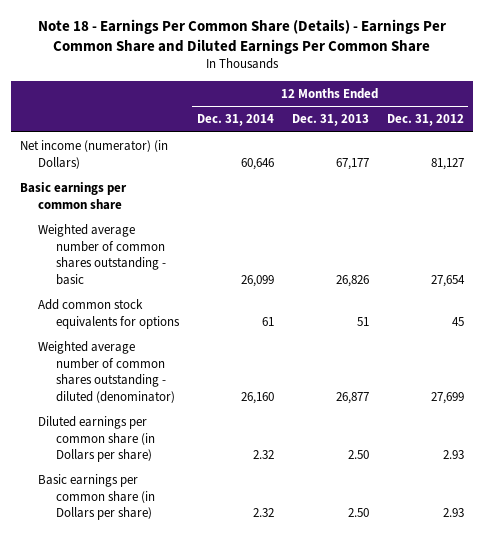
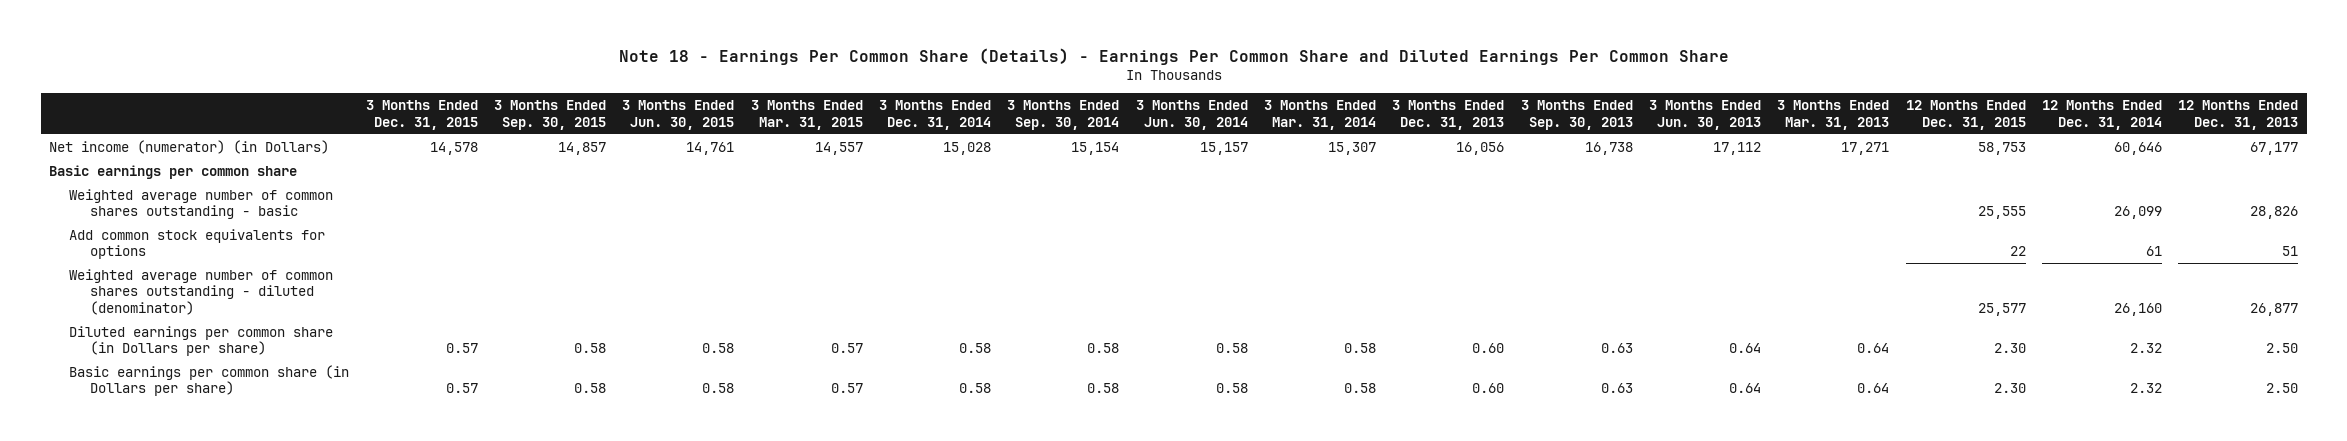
[386,114,464,127] Dec. 31, 2012 -> none
none -> [365,100,478,130] 3 Months Ended Dec. 31, 2015
none -> [493,100,606,130] 3 Months Ended Sep. 30, 2015
none -> [622,100,735,130] 3 Months Ended Jun. 30, 2015
none -> [750,100,863,130] 3 Months Ended Mar. 31, 2015
none -> [878,100,991,130] 3 Months Ended Dec. 31, 2014
none -> [1007,100,1120,130] 3 Months Ended Sep. 30, 2014
none -> [1135,100,1248,130] 3 Months Ended Jun. 30, 2014
none -> [1264,100,1377,130] 3 Months Ended Mar. 31, 2014
none -> [1392,100,1505,130] 3 Months Ended Dec. 31, 2013
none -> [1520,100,1633,130] 3 Months Ended Sep. 30, 2013
none -> [1649,100,1762,130] 3 Months Ended Jun. 30, 2013
none -> [1777,100,1890,130] 3 Months Ended Mar. 31, 2013
none -> [1905,100,2026,130] 12 Months Ended Dec. 31, 2015
[335,274,369,287] 26,826 -> [2250,206,2299,220] 28,826

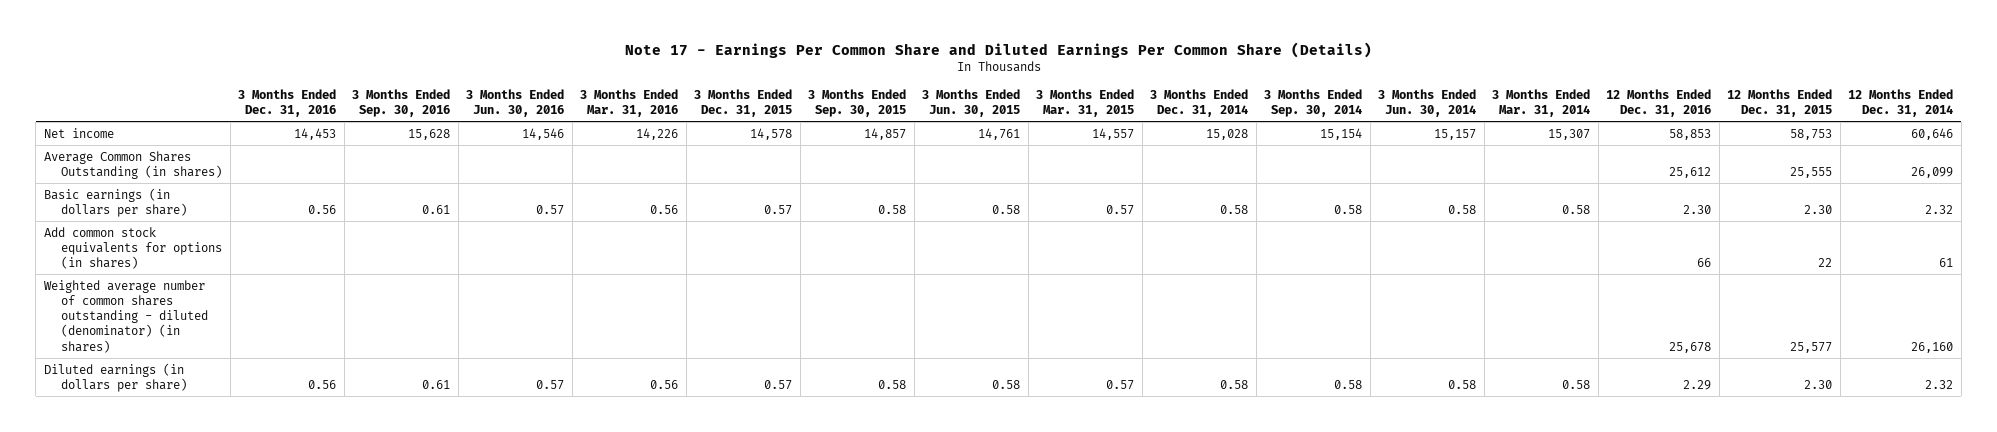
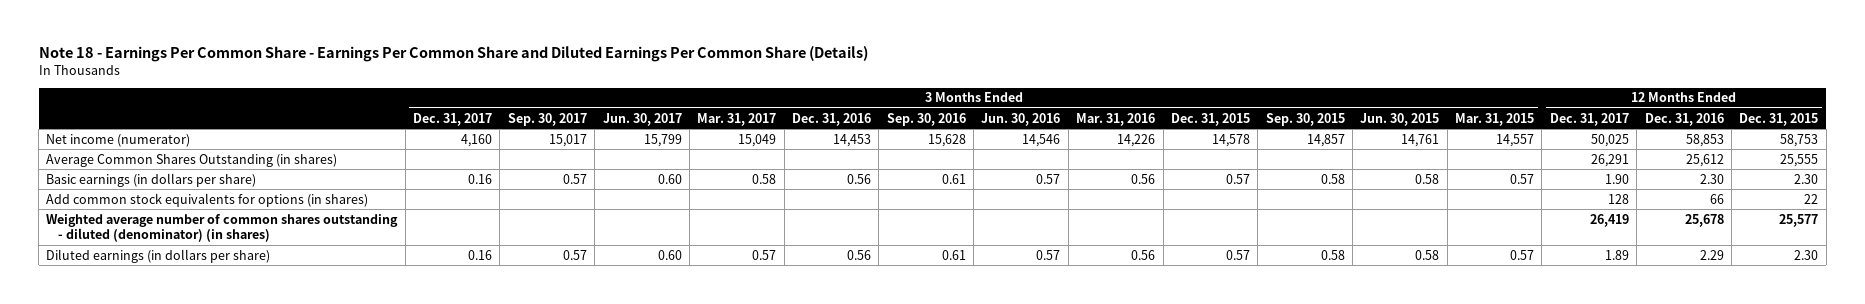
[624,41,1372,58] Note 17 - Earnings Per Common Share and Diluted Earnings Per Common Share (Details) -> [38,46,868,63] Note 18 - Earnings Per Common Share - Earnings Per Common Share and Diluted Earnings Per Common Share (Details)
[1150,89,1249,118] 3 Months Ended Dec. 31, 2014 -> none
[1264,89,1363,118] 3 Months Ended Sep. 30, 2014 -> none
[1378,89,1477,118] 3 Months Ended Jun. 30, 2014 -> none
[1492,89,1591,118] 3 Months Ended Mar. 31, 2014 -> none
[1848,89,1954,118] 12 Months Ended Dec. 31, 2014 -> none
none -> [413,112,493,126] Dec. 31, 2017
none -> [507,112,587,126] Sep. 30, 2017
none -> [602,112,682,126] Jun. 30, 2017
none -> [697,112,777,126] Mar. 31, 2017
none -> [1549,112,1629,126] Dec. 31, 2017
[43,127,114,138] Net income -> [46,133,191,147] Net income (numerator)

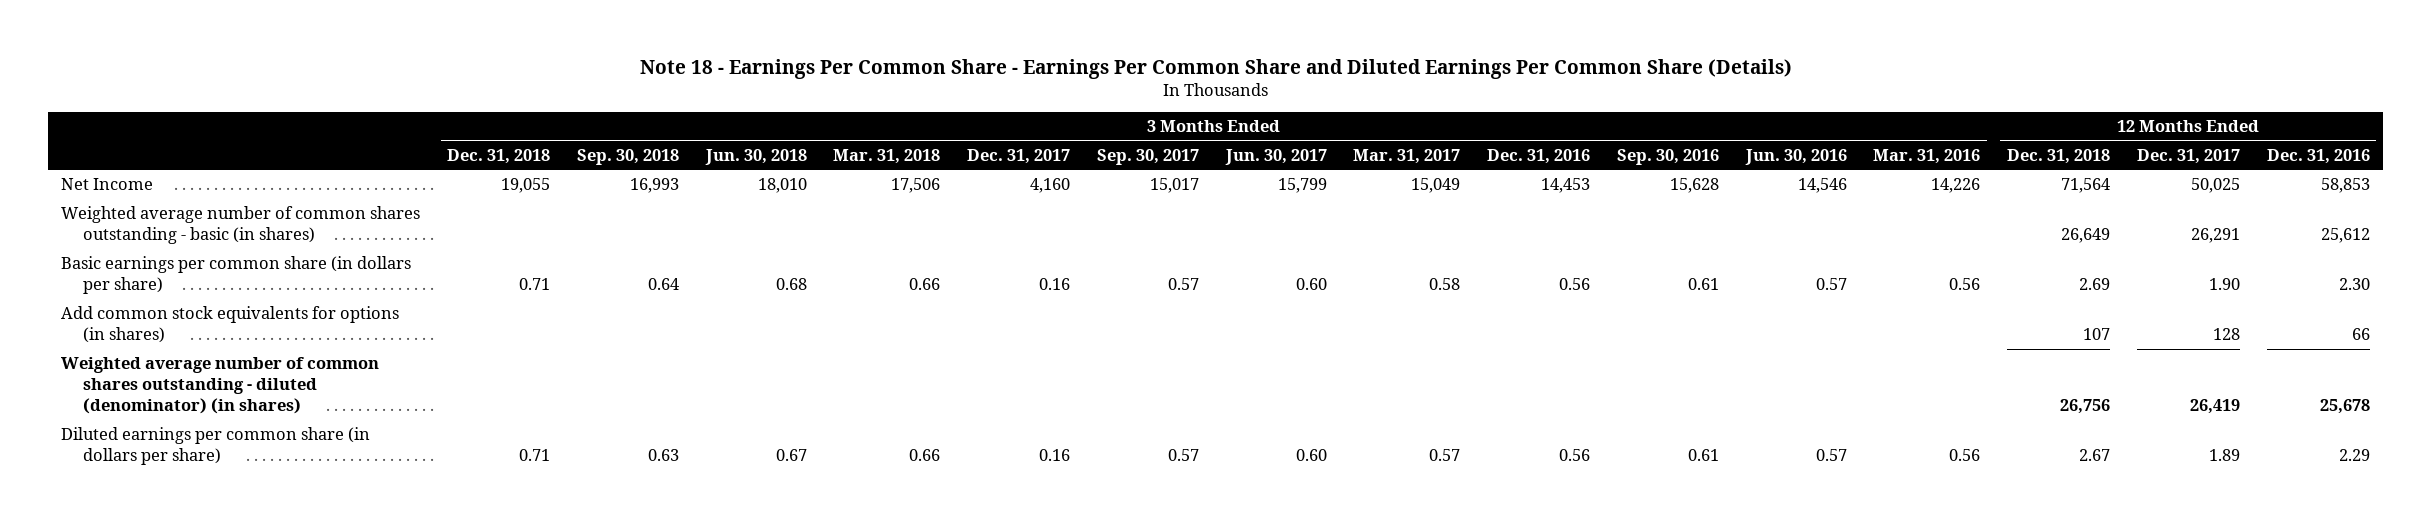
[1170,112,1250,126] Dec. 31, 2015 -> none
[1265,112,1345,126] Sep. 30, 2015 -> none
[1360,112,1440,126] Jun. 30, 2015 -> none
[1455,112,1535,126] Mar. 31, 2015 -> none
[1739,112,1819,126] Dec. 31, 2015 -> none
none -> [447,148,551,164] Dec. 31, 2018
none -> [576,148,679,165] Sep. 30, 2018
none -> [704,148,807,165] Jun. 30, 2018
none -> [833,148,941,164] Mar. 31, 2018
none -> [2007,148,2111,164] Dec. 31, 2018
[46,133,191,147] Net income (numerator) -> [61,178,154,191] Net Income
[46,153,338,167] Average Common Shares Outstanding (in shares) -> [61,206,421,245] Weighted average number of common shares outstanding - basic (in shares)
[46,172,257,187] Basic earnings (in dollars per share) -> [61,256,412,295] Basic earnings per common share (in dollars per share)
[46,248,271,263] Diluted earnings (in dollars per share) -> [61,427,371,466] Diluted earnings per common share (in dollars per share)

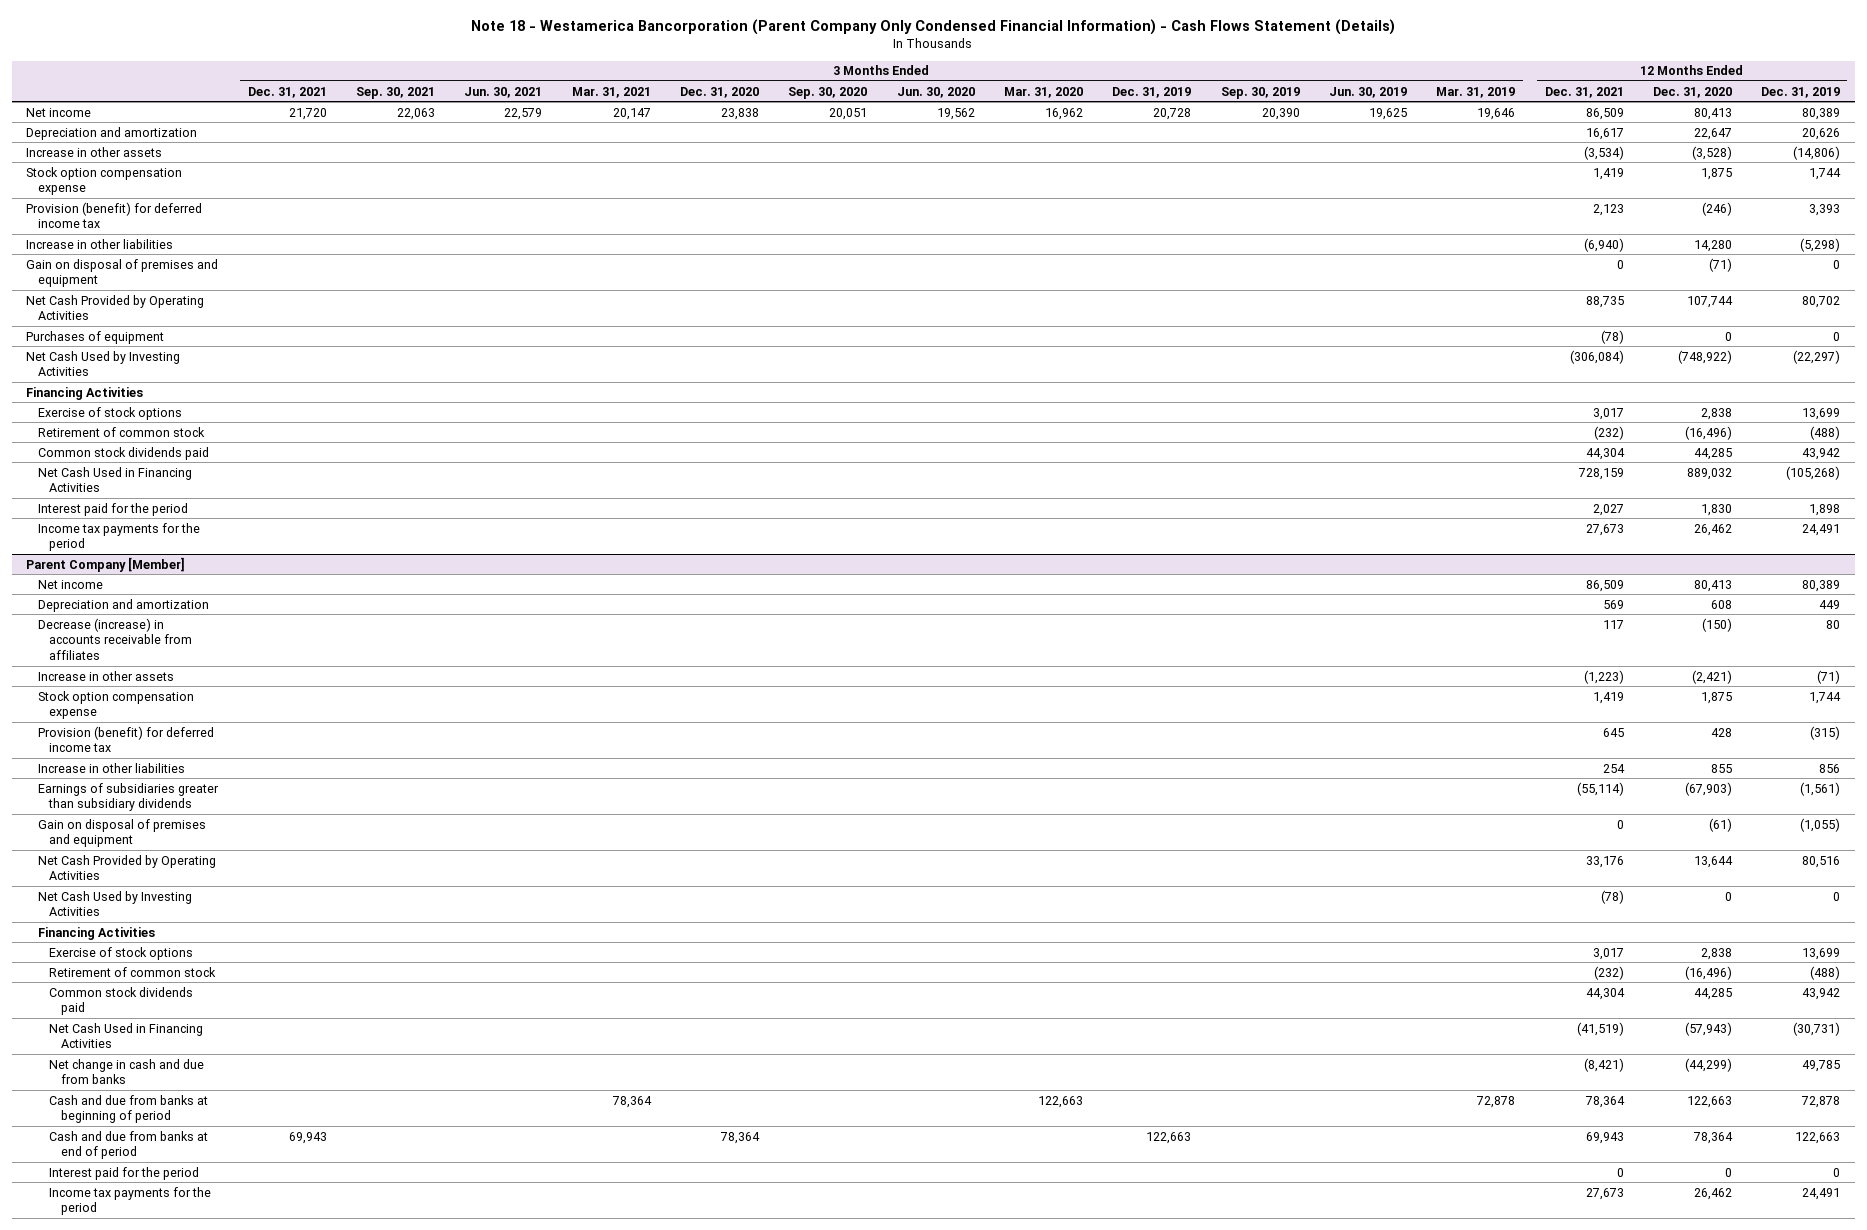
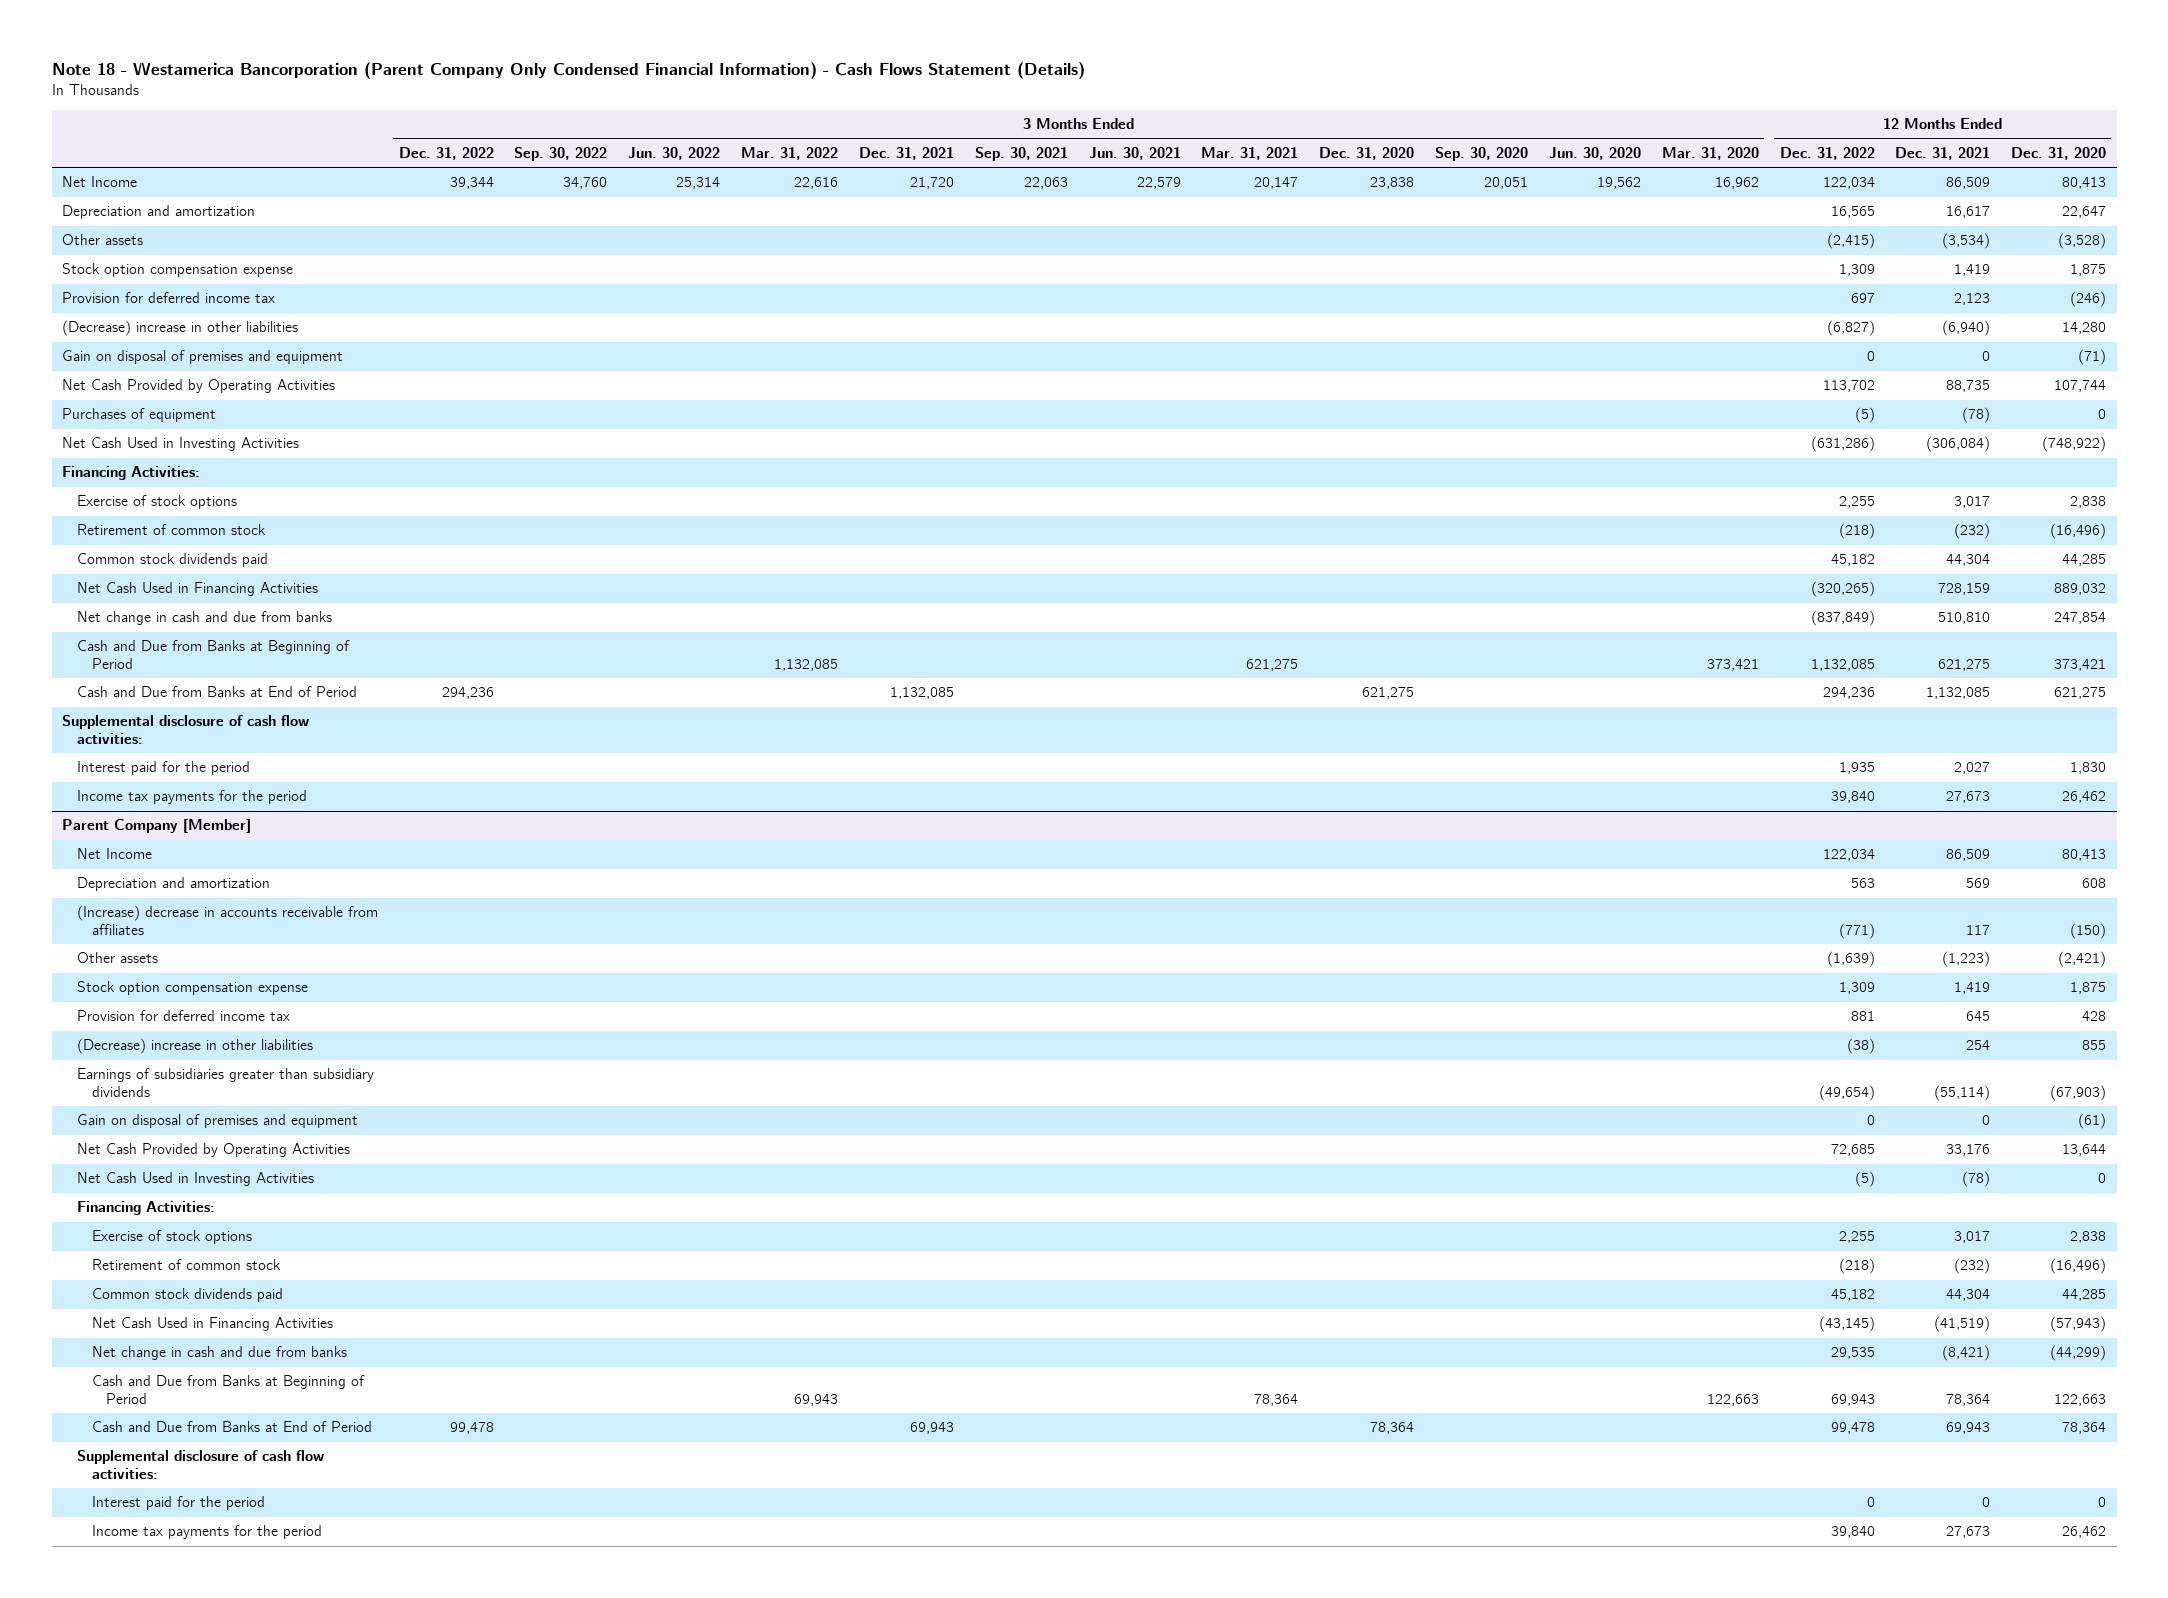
[1112,86,1192,98] Dec. 31, 2019 -> none
[1220,86,1300,99] Sep. 30, 2019 -> none
[1328,86,1407,98] Jun. 30, 2019 -> none
[1436,86,1516,98] Mar. 31, 2019 -> none
[1761,86,1841,98] Dec. 31, 2019 -> none
none -> [398,147,494,161] Dec. 31, 2022
none -> [514,147,608,162] Sep. 30, 2022
none -> [628,147,721,161] Jun. 30, 2022
none -> [741,147,839,161] Mar. 31, 2022
none -> [1779,147,1875,161] Dec. 31, 2022
[26,107,92,117] Net income -> [62,176,138,188] Net Income
[26,146,163,157] Increase in other assets -> [62,234,144,246] Other assets
[26,201,203,229] Provision (benefit) for deferred income tax -> [62,292,276,304] Provision for deferred income tax
[26,238,174,249] Increase in other liabilities -> [62,320,299,337] (Decrease) increase in other liabilities
[26,350,181,377] Net Cash Used by Investing Activities -> [62,437,300,452] Net Cash Used in Investing Activities
[26,386,144,400] Financing Activities -> [62,466,201,481] Financing Activities:
none -> [76,611,332,626] Net change in cash and due from banks
none -> [76,640,350,670] Cash and Due from Banks at Beginning of Period
none -> [76,686,357,698] Cash and Due from Banks at End of Period
none -> [62,715,310,745] Supplemental disclosure of cash flow activities:
[37,579,103,589] Net income -> [76,848,152,860] Net Income
[37,617,193,661] Decrease (increase) in accounts receivable from affiliates -> [76,905,378,936] (Increase) decrease in accounts receivable from affiliates
[37,670,174,681] Increase in other assets -> [76,952,158,964] Other assets
[37,725,214,753] Provision (benefit) for deferred income tax -> [76,1010,290,1022] Provision for deferred income tax
[37,762,185,773] Increase in other liabilities -> [76,1038,313,1055] (Decrease) increase in other liabilities
[37,890,192,917] Net Cash Used by Investing Activities -> [76,1172,314,1187] Net Cash Used in Investing Activities
[37,926,155,940] Financing Activities -> [76,1201,215,1216] Financing Activities:
[49,1094,209,1124] Cash and due from banks at beginning of period -> [91,1375,365,1405] Cash and Due from Banks at Beginning of Period
[49,1130,209,1160] Cash and due from banks at end of period -> [91,1421,372,1433] Cash and Due from Banks at End of Period
none -> [76,1450,324,1480] Supplemental disclosure of cash flow activities:

